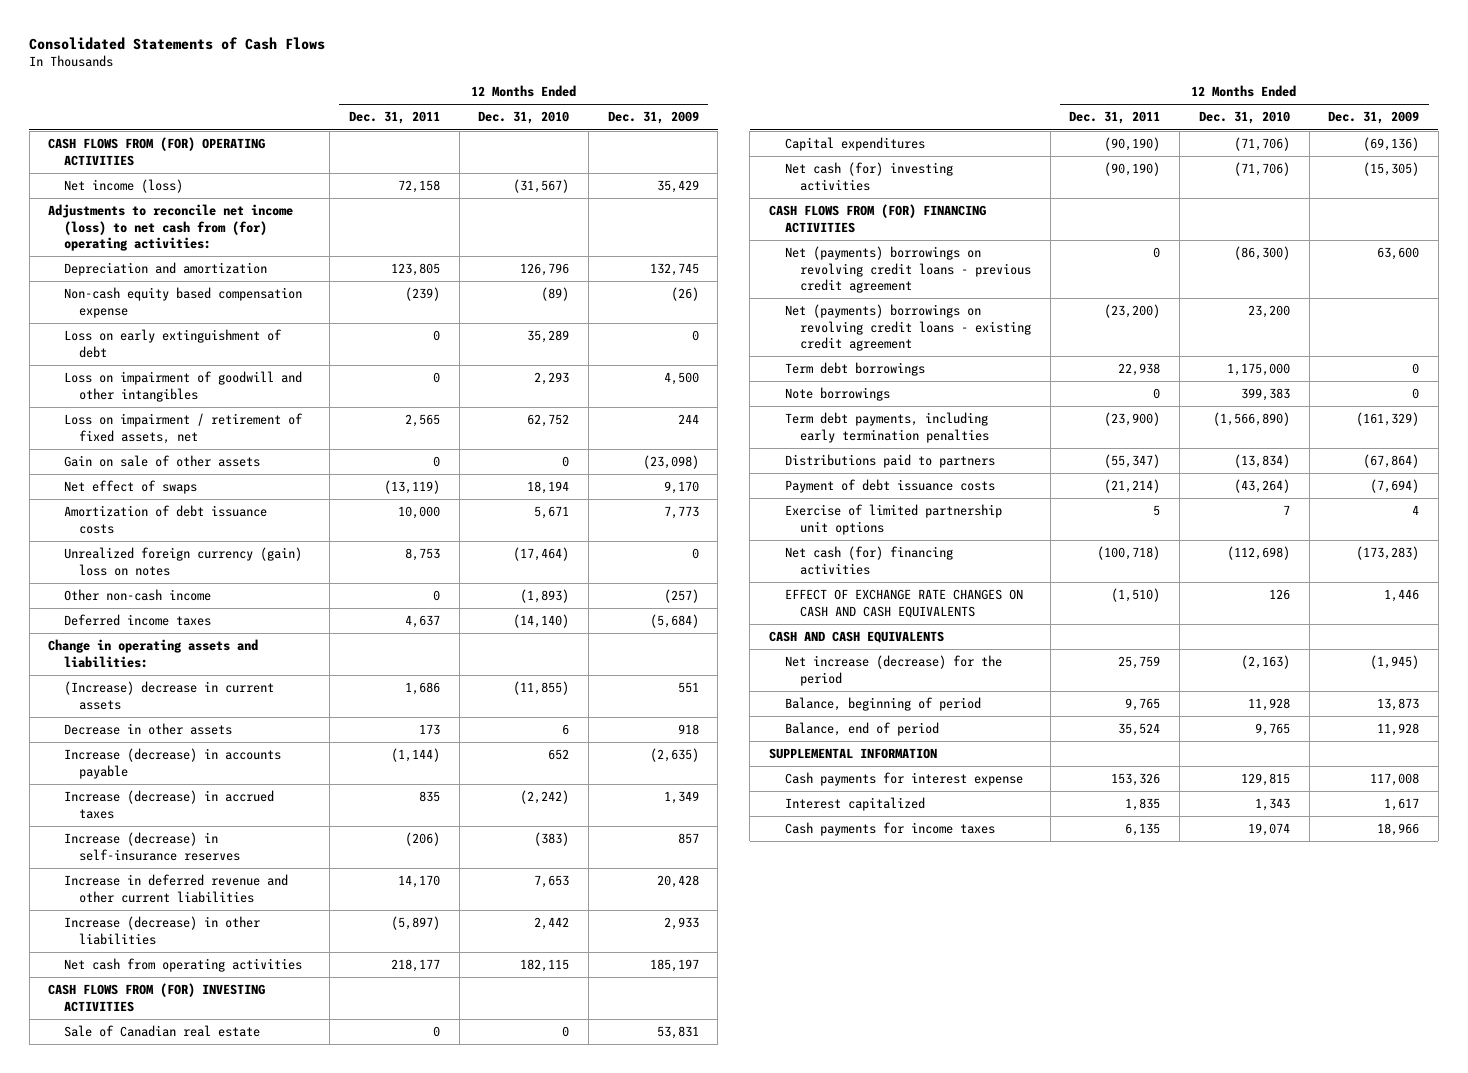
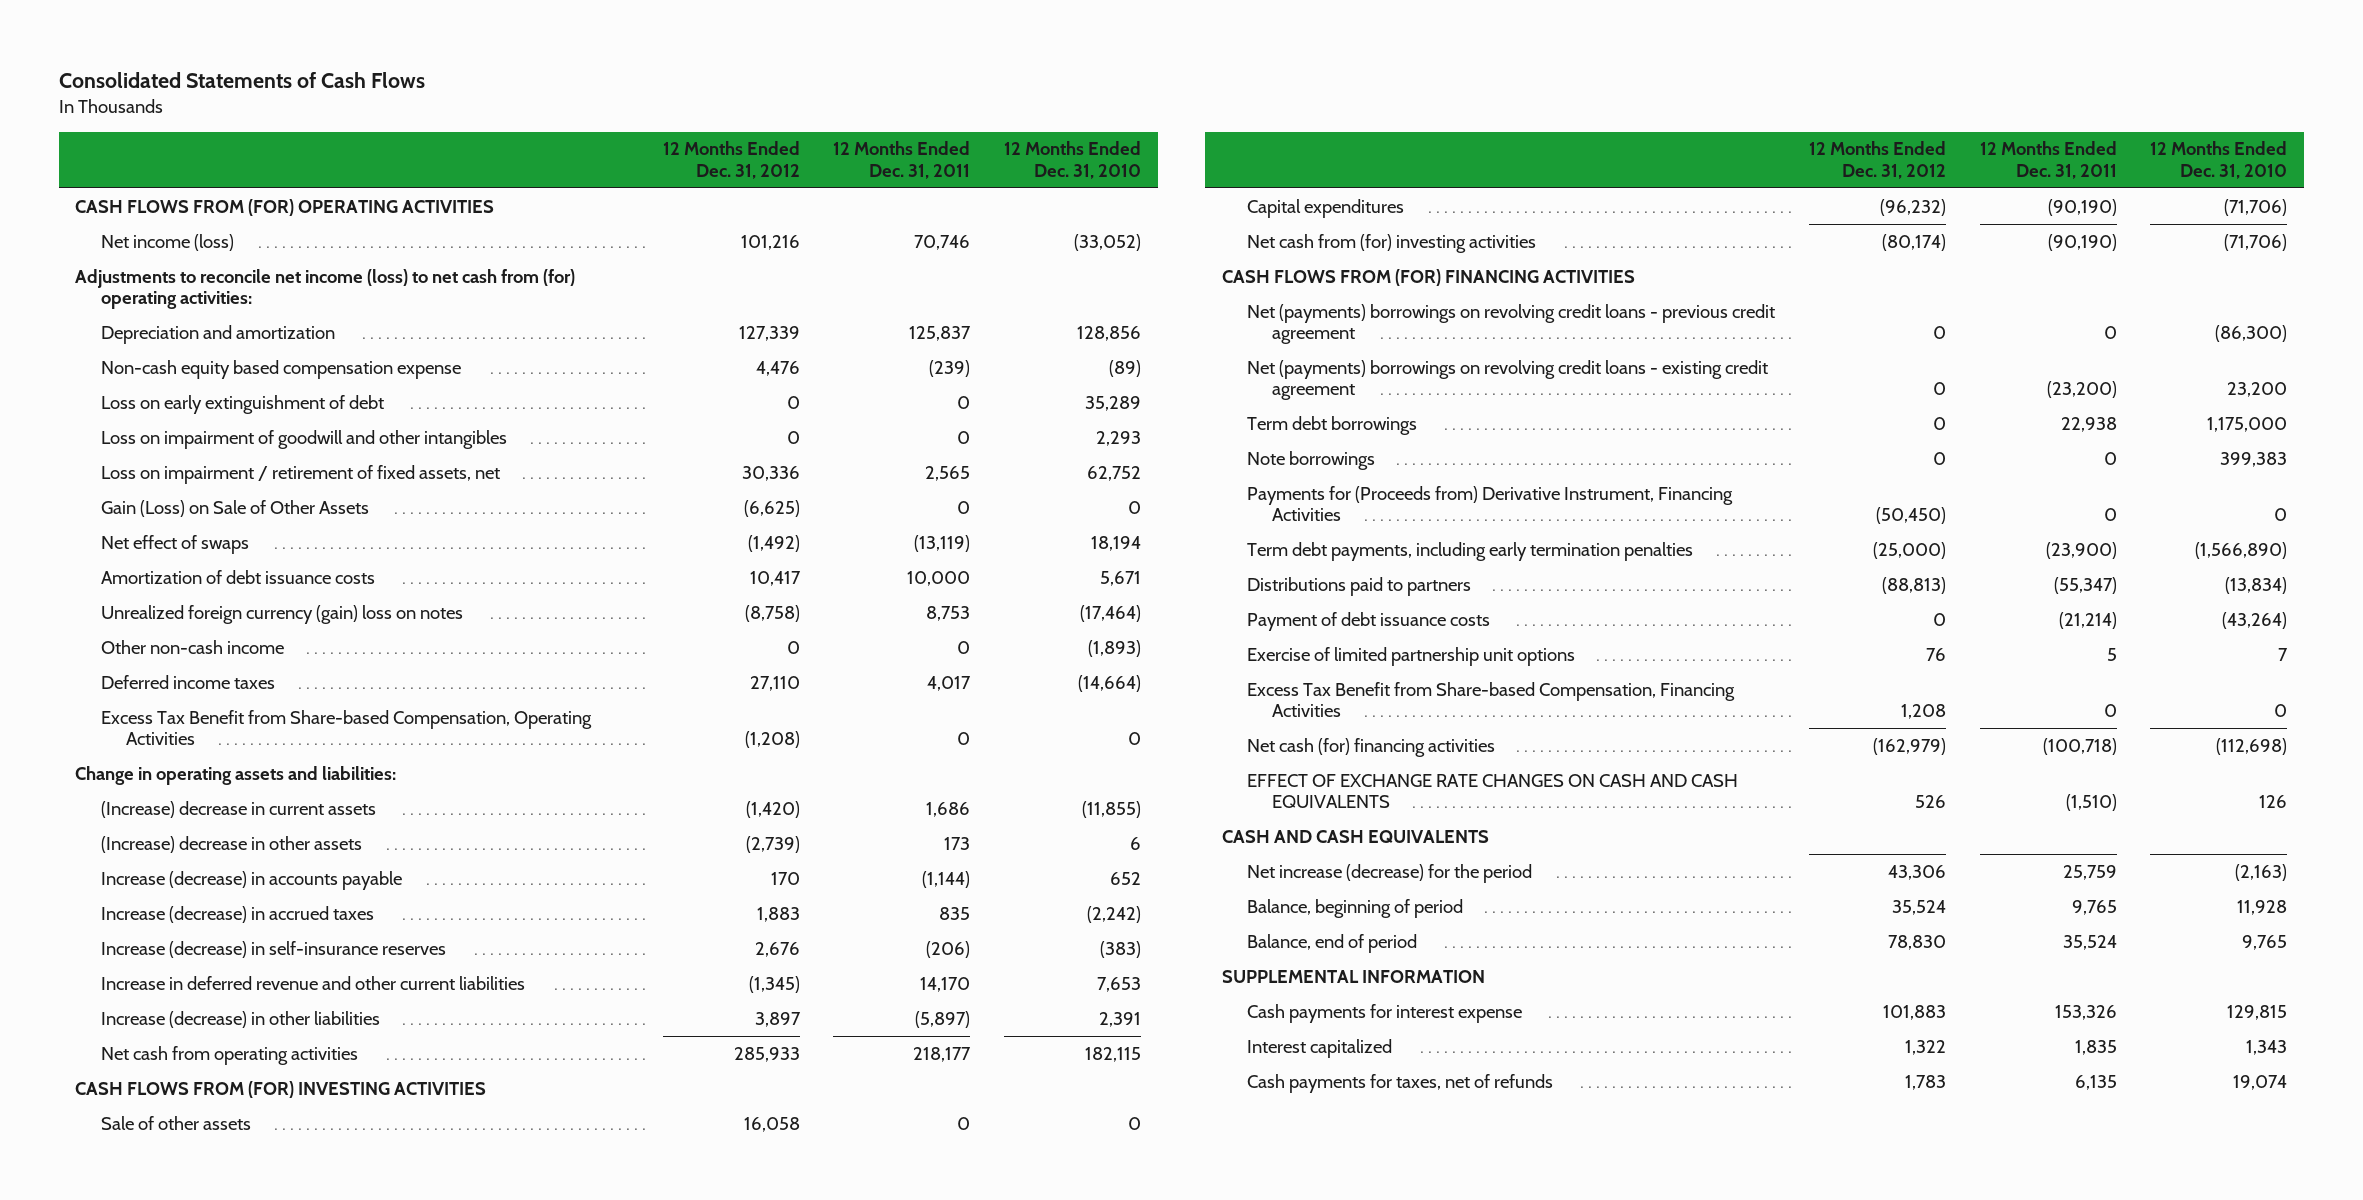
[607,111,699,125] Dec. 31, 2009 -> none
none -> [662,141,800,179] 12 Months Ended Dec. 31, 2012
[397,180,440,194] 72,158 -> [914,234,971,250] 70,746
[513,179,570,194] (31,567) -> [1074,233,1142,251] (33,052)
[390,263,440,277] 123,805 -> [909,325,972,341] 125,837
[520,263,570,277] 126,796 -> [1077,325,1142,341] 128,856
[63,455,260,468] Gain on sale of other assets -> [100,499,369,517] Gain (Loss) on Sale of Other Assets
[404,615,440,629] 4,637 -> [927,675,972,691] 4,017
[513,614,570,629] (14,140) -> [1078,674,1142,692] (14,664)
none -> [100,709,592,746] Excess Tax Benefit from Share-based Compensation, Operating Activities
[63,723,232,736] Decrease in other assets -> [100,835,362,853] (Increase) decrease in other assets
[534,917,570,931] 2,442 -> [1099,1011,1142,1027] 2,391
[63,1025,260,1038] Sale of Canadian real estate -> none
none -> [100,1115,251,1130] Sale of other assets
[784,162,953,191] Net cash (for) investing activities -> [1247,233,1537,253] Net cash from (for) investing activities
none -> [1247,485,1734,522] Payments for (Proceeds from) Derivative Instrument, Financing Activities
none -> [1247,681,1736,718] Excess Tax Benefit from Share-based Compensation, Financing Activities
[784,822,995,837] Cash payments for income taxes -> [1247,1073,1554,1093] Cash payments for taxes, net of refunds

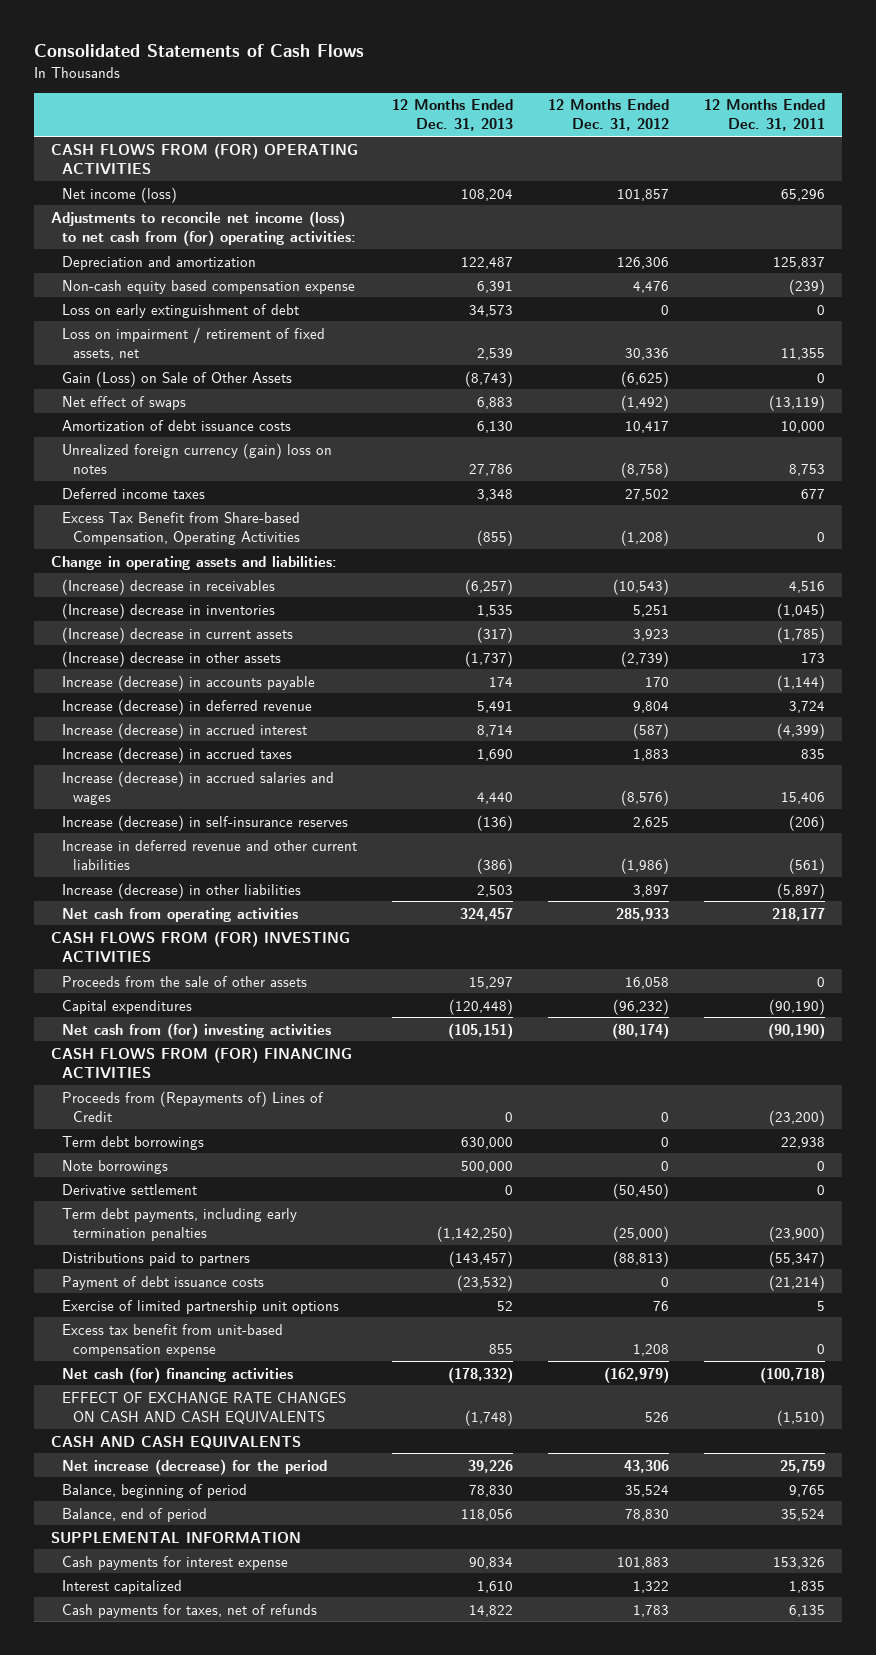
[1004,141,1142,179] 12 Months Ended Dec. 31, 2010 -> none
none -> [392,99,514,132] 12 Months Ended Dec. 31, 2013
[740,234,800,250] 101,216 -> [617,188,670,201] 101,857
[914,234,971,250] 70,746 -> [780,188,825,201] 65,296
[738,325,800,341] 127,339 -> [617,256,670,269] 126,306
[100,429,507,449] Loss on impairment of goodwill and other intangibles -> none
[925,465,971,481] 2,565 -> [780,347,825,360] 11,355
[100,639,284,654] Other non-cash income -> none
[749,675,800,691] 27,110 -> [625,488,670,501] 27,502
[927,675,972,691] 4,017 -> [800,488,825,499] 677
none -> [62,578,276,595] (Increase) decrease in receivables
none -> [62,602,276,619] (Increase) decrease in inventories
[745,800,800,818] (1,420) -> [633,628,670,641] 3,923
[926,801,971,817] 1,686 -> [776,626,825,643] (1,785)
none -> [62,698,313,715] Increase (decrease) in deferred revenue
none -> [62,722,308,739] Increase (decrease) in accrued interest
none -> [62,770,335,805] Increase (decrease) in accrued salaries and wages
[754,941,800,957] 2,676 -> [633,816,670,829] 2,625
[748,975,800,993] (1,345) -> [621,857,670,874] (1,986)
[920,976,971,992] 14,170 -> [788,857,825,874] (561)
[100,1115,251,1130] Sale of other assets -> [62,975,308,987] Proceeds from the sale of other assets
[1247,303,1776,345] Net (payments) borrowings on revolving credit loans - previous credit agreement -> none
[1247,359,1769,401] Net (payments) borrowings on revolving credit loans - existing credit agreement -> [62,1090,325,1122] Proceeds from (Repayments of) Lines of Credit
[1247,485,1734,522] Payments for (Proceeds from) Derivative Instrument, Financing Activities -> [62,1183,198,1195] Derivative settlement
[1247,681,1736,718] Excess Tax Benefit from Share-based Compensation, Financing Activities -> [62,1323,284,1357] Excess tax benefit from unit-based compensation expense

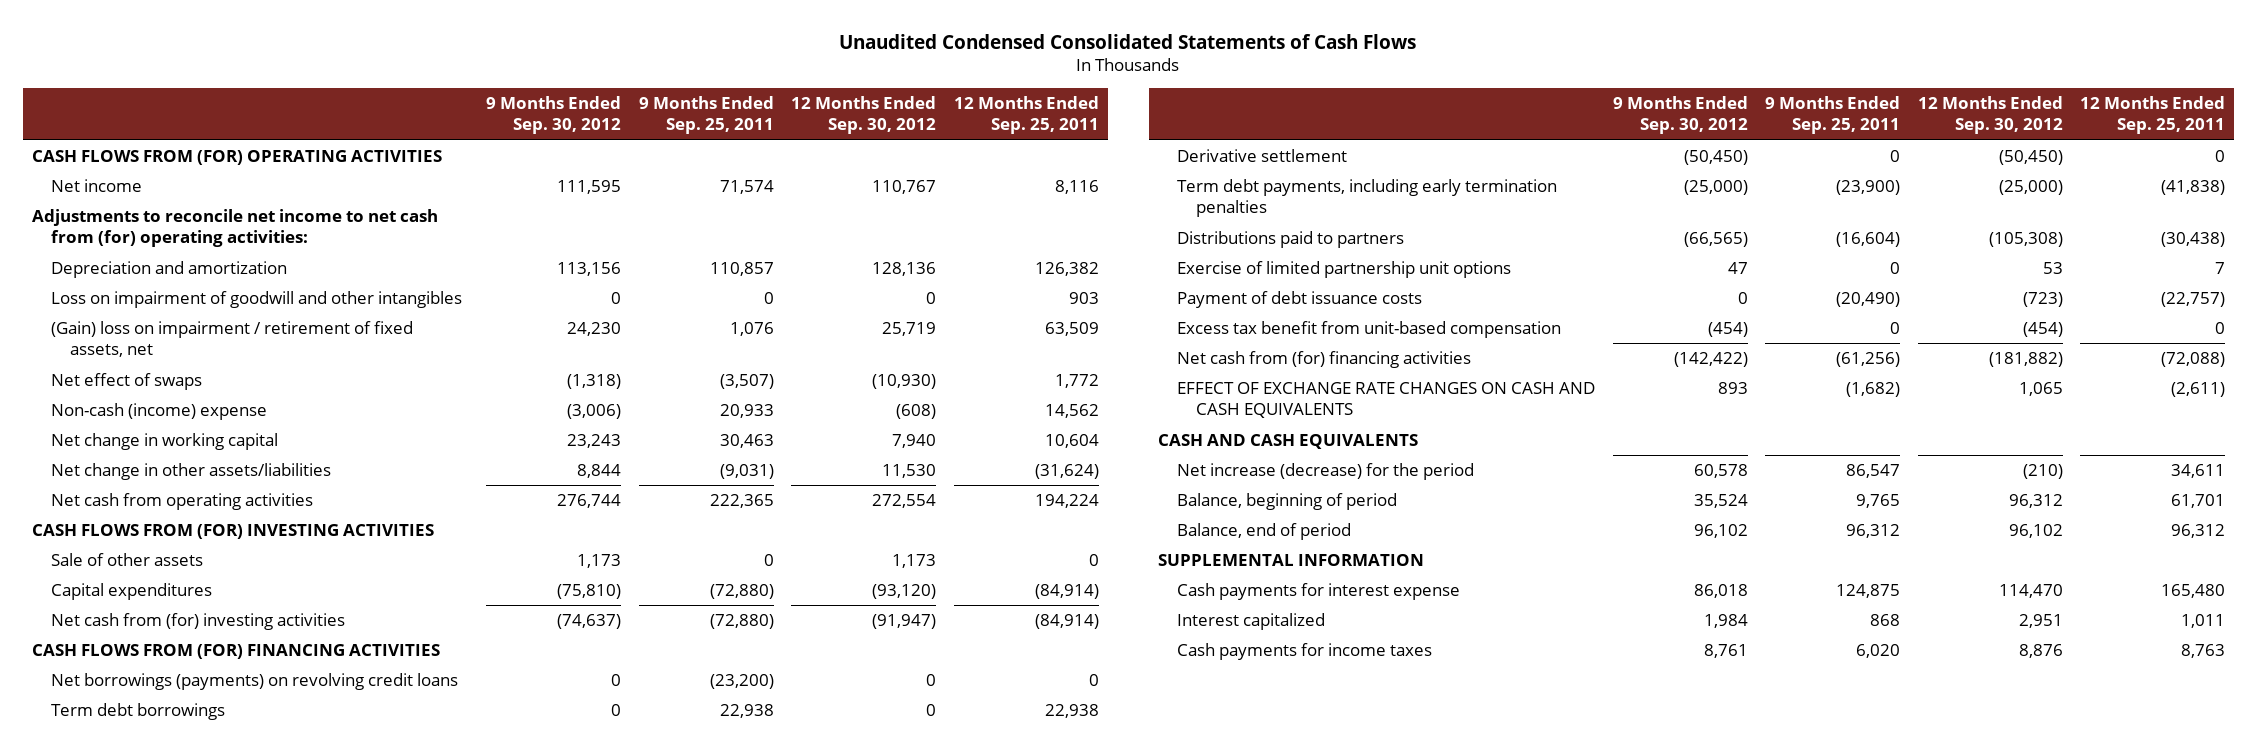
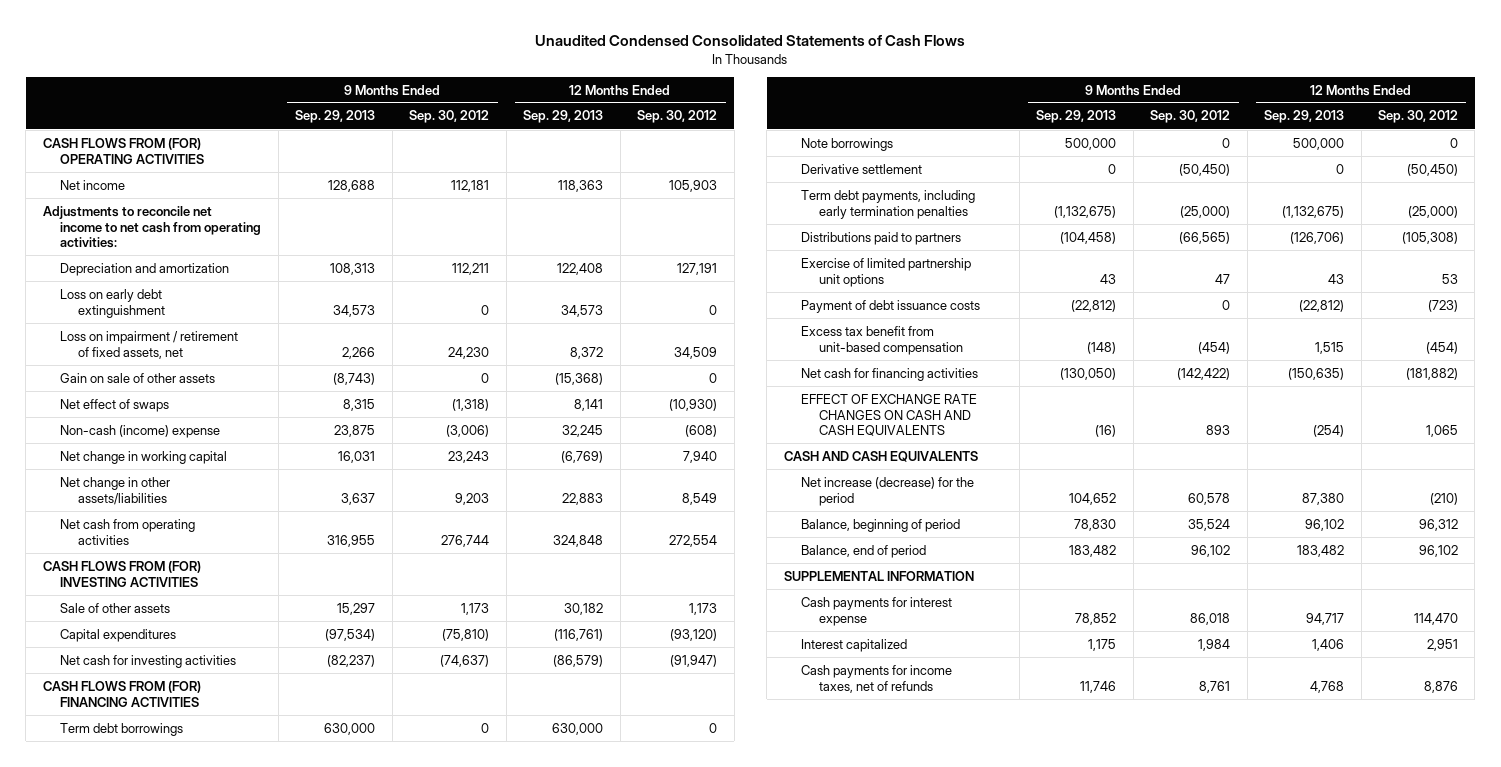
[638,96,774,135] 9 Months Ended Sep. 25, 2011 -> none
[953,96,1099,135] 12 Months Ended Sep. 25, 2011 -> none
none -> [295,110,376,124] Sep. 29, 2013
none -> [523,110,604,124] Sep. 29, 2013
[50,291,462,309] Loss on impairment of goodwill and other intangibles -> none
[557,180,622,195] 111,595 -> [451,179,490,192] 112,181
[872,180,937,195] 110,767 -> [669,179,718,192] 105,903
[31,209,438,248] Adjustments to reconcile net income to net cash from (for) operating activities: -> [42,205,262,249] Adjustments to reconcile net income to net cash from operating activities:
[557,262,622,277] 113,156 -> [452,262,490,275] 112,211
[872,262,937,277] 128,136 -> [677,262,718,275] 127,191
none -> [60,288,165,318] Loss on early debt extinguishment
[50,321,413,358] (Gain) loss on impairment / retirement of fixed assets, net -> [60,330,239,359] Loss on impairment / retirement of fixed assets, net
[882,322,937,337] 25,719 -> [674,346,718,359] 34,509
none -> [60,372,216,383] Gain on sale of other assets
[577,464,622,479] 8,844 -> [455,492,490,505] 9,203
[882,464,937,479] 11,530 -> [682,492,718,505] 8,549
[50,613,345,631] Net cash from (for) investing activities -> [60,654,237,668] Net cash for investing activities
[50,673,458,691] Net borrowings (payments) on revolving credit loans -> none
none -> [801,137,894,151] Note borrowings
[1177,351,1472,369] Net cash from (for) financing activities -> [801,367,979,381] Net cash for financing activities
[1177,643,1433,661] Cash payments for income taxes -> [801,664,953,693] Cash payments for income taxes, net of refunds

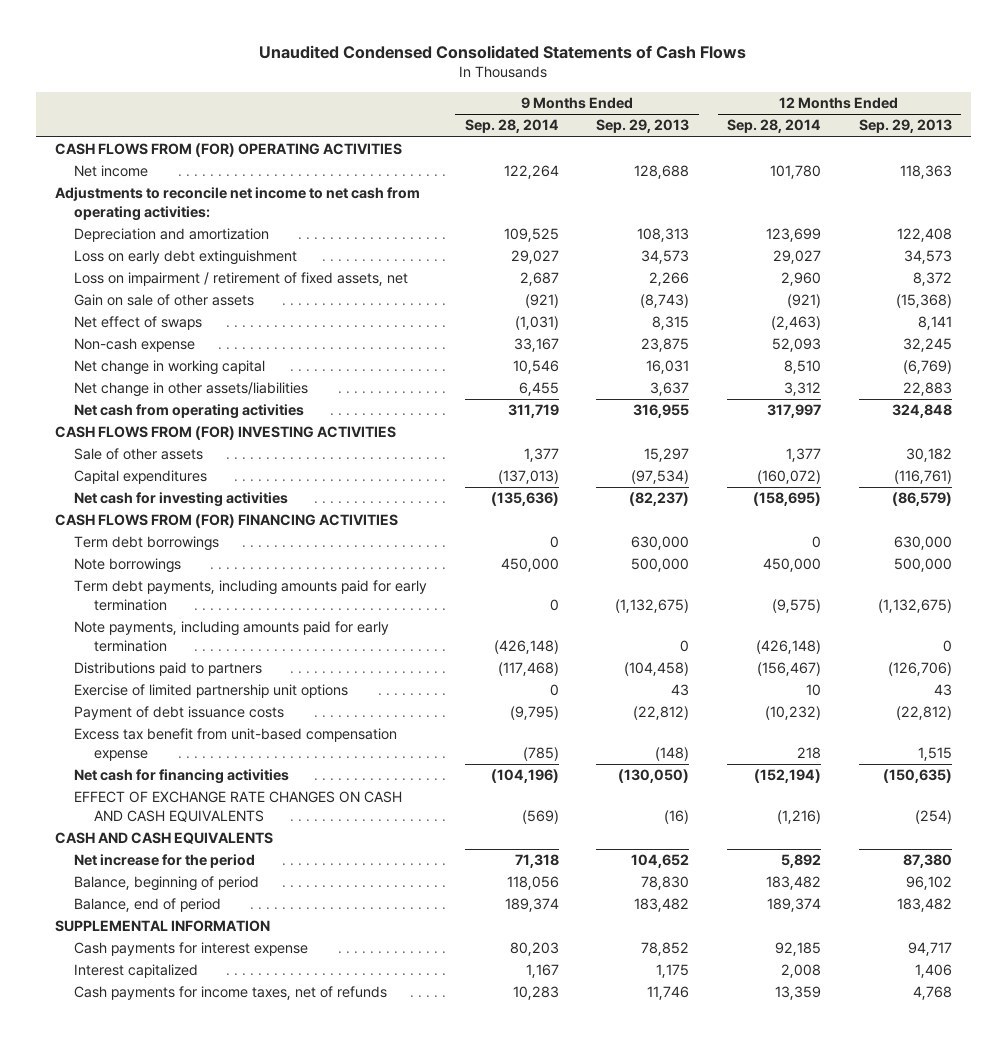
[409,110,490,124] Sep. 30, 2012 -> none
[637,110,718,124] Sep. 30, 2012 -> none
none -> [464,119,559,134] Sep. 28, 2014
none -> [727,119,822,134] Sep. 28, 2014
[60,424,221,438] Non-cash (income) expense -> [74,338,196,353] Non-cash expense
[801,163,923,174] Derivative settlement -> none
[801,189,976,219] Term debt payments, including early termination penalties -> [74,580,428,611] Term debt payments, including amounts paid for early termination
none -> [74,621,390,652] Note payments, including amounts paid for early termination
[801,325,963,355] Excess tax benefit from unit-based compensation -> [74,728,398,761] Excess tax benefit from unit-based compensation expense
[801,476,975,506] Net increase (decrease) for the period -> [74,854,256,869] Net increase for the period

